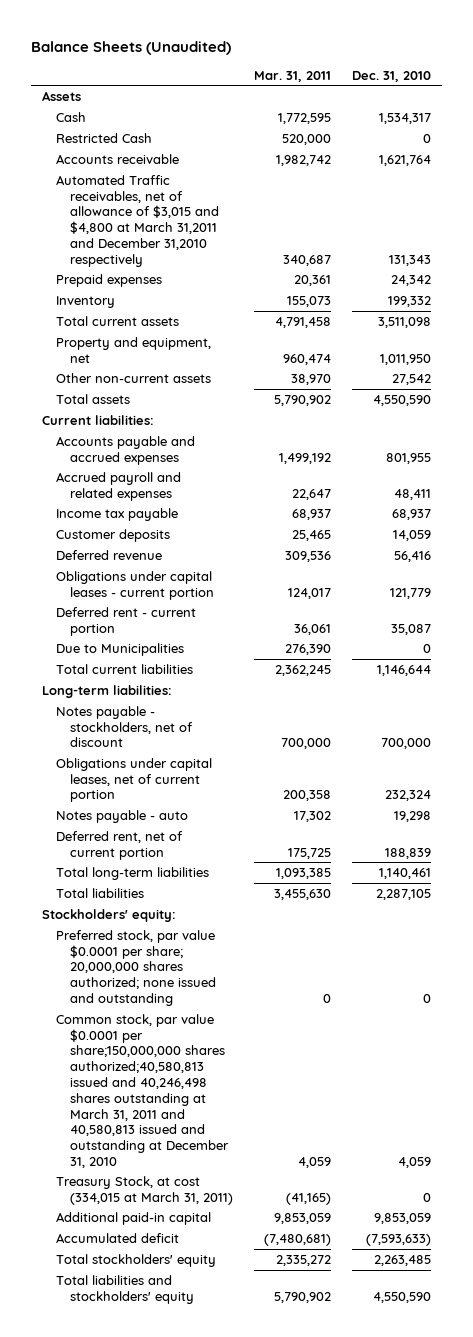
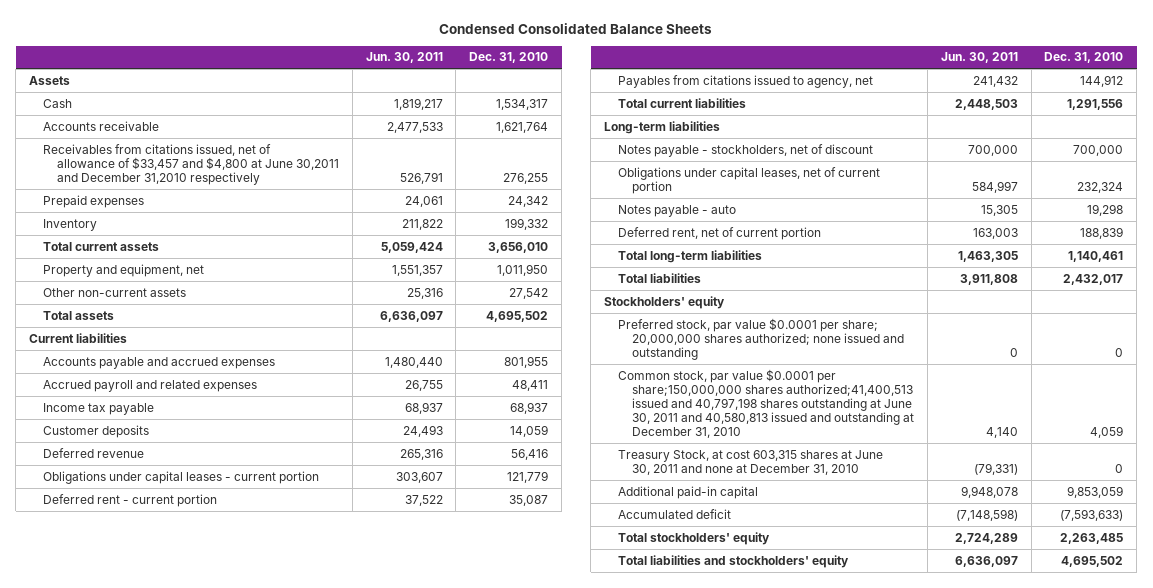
[31,40,232,55] Balance Sheets (Unaudited) -> [439,23,713,35] Condensed Consolidated Balance Sheets
[254,70,332,82] Mar. 31, 2011 -> none
none -> [365,52,443,64] Jun. 30, 2011
[56,132,153,143] Restricted Cash -> none
[56,174,220,267] Automated Traffic receivables, net of allowance of $3,015 and $4,800 at March 31,2011 and December 31,2010 respectively -> [42,143,339,185] Receivables from citations issued, net of allowance of $33,457 and $4,800 at June 30,2011 and December 31,2010 respectively
[389,254,432,266] 131,343 -> [503,172,549,184] 276,255
[378,316,432,328] 3,511,098 -> [488,241,549,253] 3,656,010
[373,394,432,406] 4,550,590 -> [486,310,549,322] 4,695,502
[41,414,154,425] Current liabilities: -> [29,332,128,343] Current liabilities
[56,642,185,656] Due to Municipalities -> none
none -> [618,74,874,88] Payables from citations issued to agency, net
[377,664,432,676] 1,146,644 -> [1067,98,1124,110] 1,291,556
[41,684,172,698] Long-term liabilities: -> [604,120,721,134] Long-term liabilities
[376,888,432,900] 2,287,105 -> [1063,273,1124,285] 2,432,017
[41,908,176,922] Stockholders' equity: -> [604,295,726,309] Stockholders' equity
[56,1013,230,1168] Common stock, par value $0.0001 per share;150,000,000 shares authorized;40,580,813 issued and 40,246,498 shares outstanding at March 31, 2011 and 40,580,813 issued and outstanding at December 31, 2010 -> [618,368,914,439] Common stock, par value $0.0001 per share;150,000,000 shares authorized;41,400,513 issued and 40,797,198 shares outstanding at June 30, 2011 and 40,580,813 issued and outstanding at December 31, 2010
[56,1175,234,1205] Treasury Stock, at cost (334,015 at March 31, 2011) -> [618,449,884,475] Treasury Stock, at cost 603,315 shares at June 30, 2011 and none at December 31, 2010
[373,1291,432,1303] 4,550,590 -> [1061,555,1124,567] 4,695,502

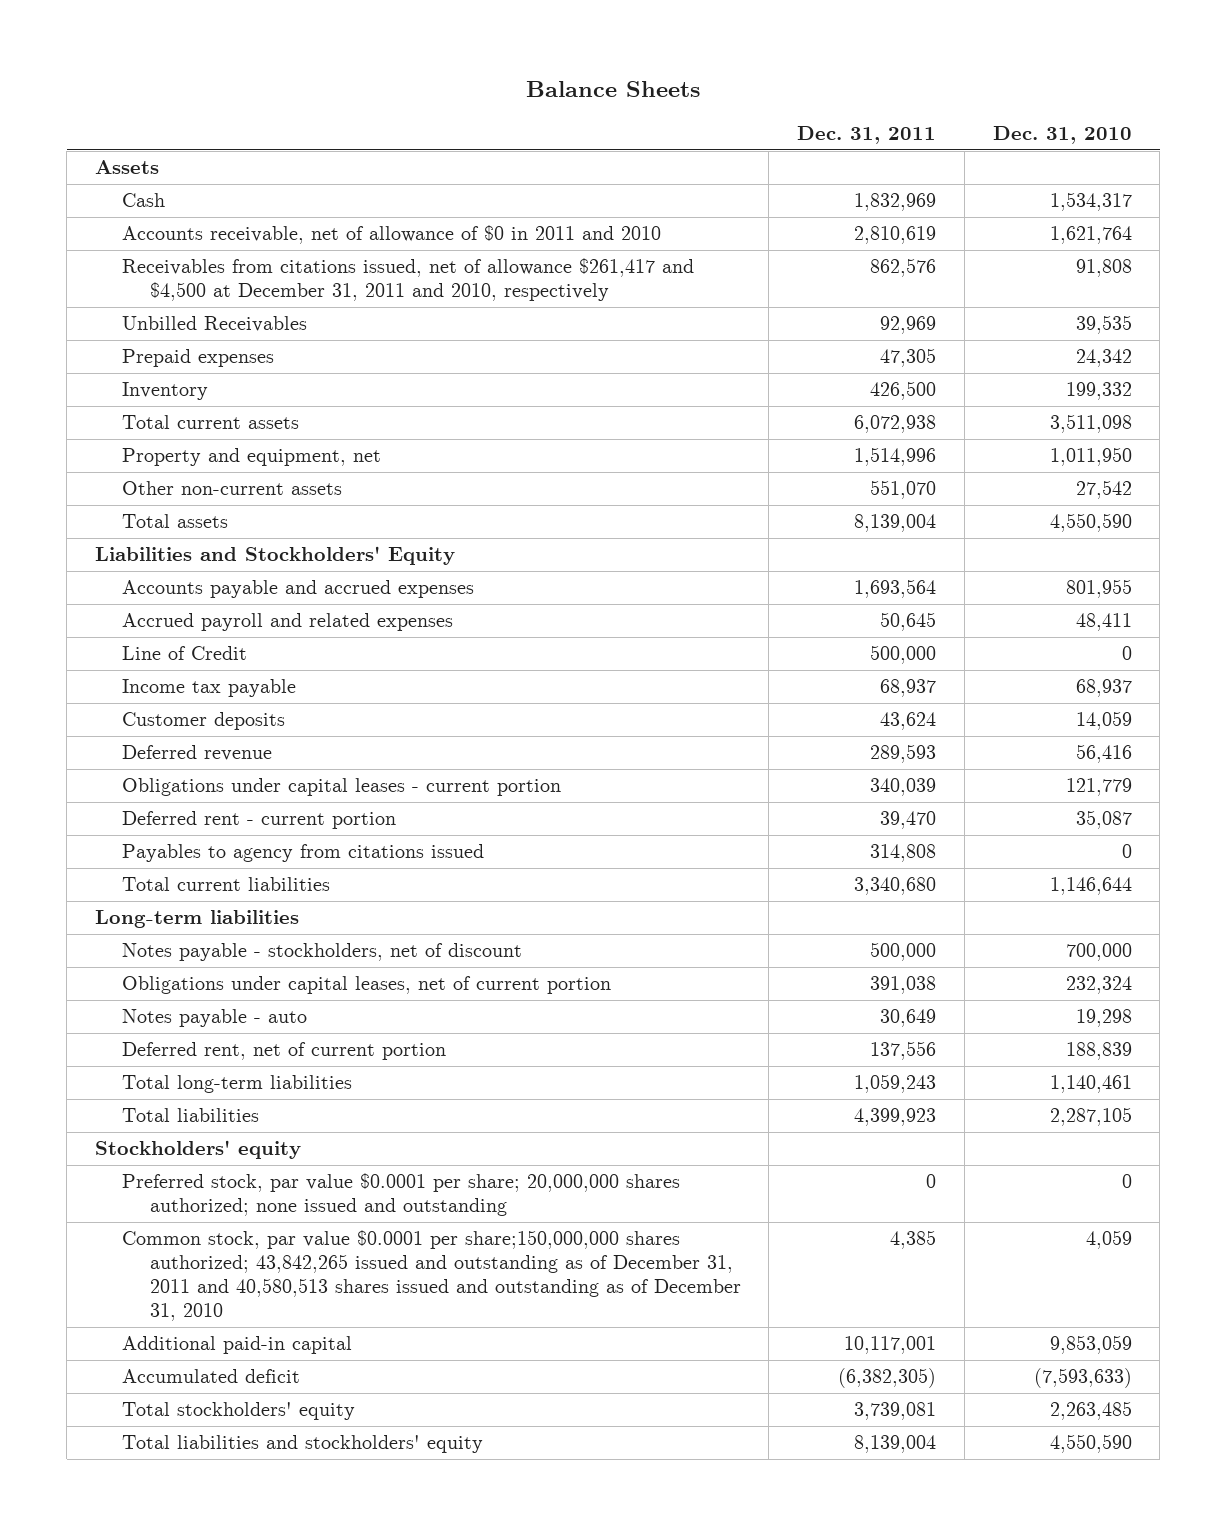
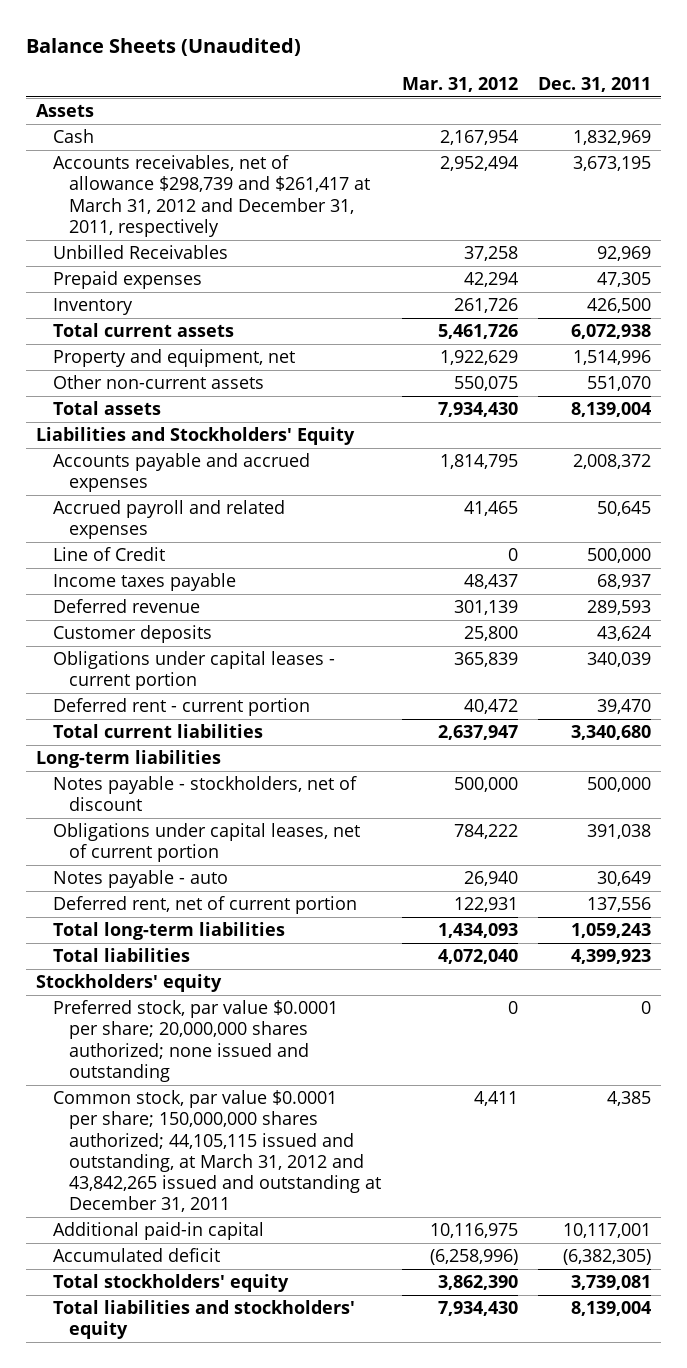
[526,81,701,98] Balance Sheets -> [25,38,301,57] Balance Sheets (Unaudited)
[992,125,1132,144] Dec. 31, 2010 -> none
none -> [401,77,518,93] Mar. 31, 2012
[122,258,695,302] Receivables from citations issued, net of allowance $261,417 and $4,500 at December 31, 2011 and 2010, respectively -> none
[122,225,662,245] Accounts receivable, net of allowance of $0 in 2011 and 2010 -> [52,155,371,237] Accounts receivables, net of allowance $298,739 and $261,417 at March 31, 2012 and December 31, 2011, respectively
[854,226,937,245] 2,810,619 -> [572,156,651,172] 3,673,195
[854,579,937,599] 1,693,564 -> [572,454,651,470] 2,008,372
[122,679,297,698] Income tax payable -> [52,573,236,592] Income taxes payable
[122,712,286,731] Customer deposits -> [52,625,212,644] Customer deposits
[122,844,485,863] Payables to agency from citations issued -> none
[122,1230,741,1322] Common stock, par value $0.0001 per share;150,000,000 shares authorized; 43,842,265 issued and outstanding as of December 31, 2011 and 40,580,513 shares issued and outstanding as of December 31, 2010 -> [52,1090,382,1212] Common stock, par value $0.0001 per share; 150,000,000 shares authorized; 44,105,115 issued and outstanding, at March 31, 2012 and 43,842,265 issued and outstanding at December 31, 2011

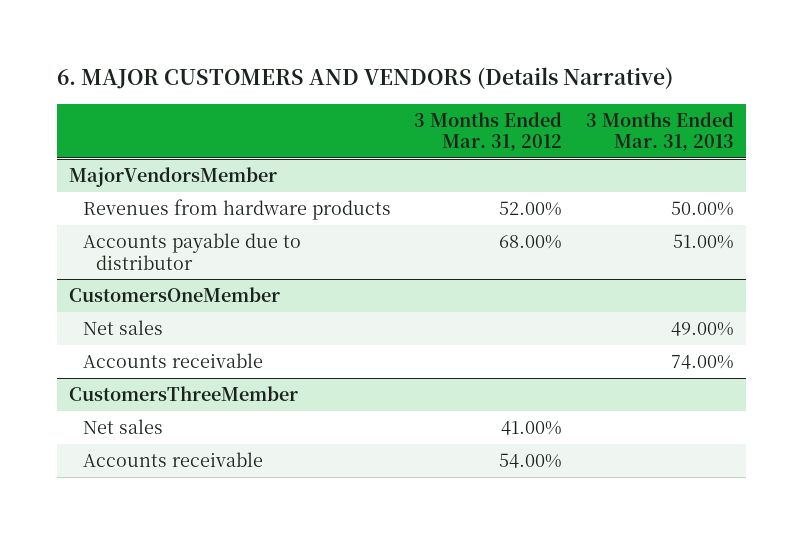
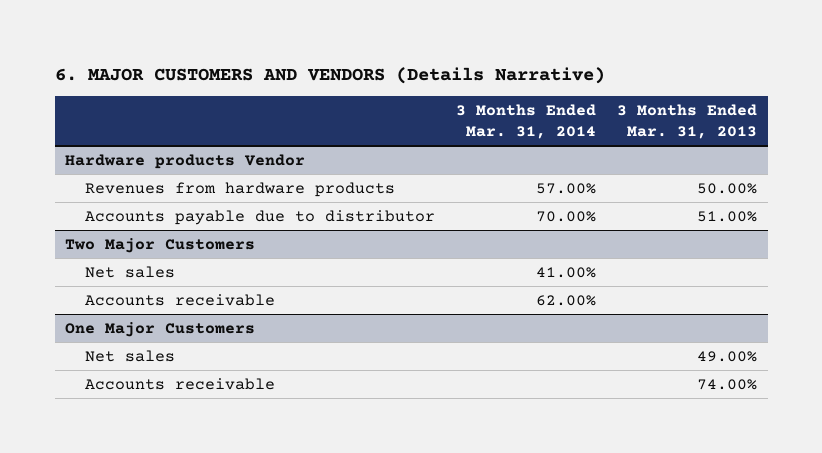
[414,111,563,152] 3 Months Ended Mar. 31, 2012 -> none
none -> [455,104,596,139] 3 Months Ended Mar. 31, 2014
[68,166,277,187] MajorVendorsMember -> none
none -> [65,153,306,169] Hardware products Vendor
[68,286,280,302] CustomersOneMember -> none
[82,319,163,335] Net sales -> none
[82,352,263,368] Accounts receivable -> none
[68,385,298,401] CustomersThreeMember -> none
none -> [65,237,256,253] Two Major Customers
none -> [65,321,256,337] One Major Customers
none -> [84,349,175,362] Net sales
none -> [84,377,275,390] Accounts receivable

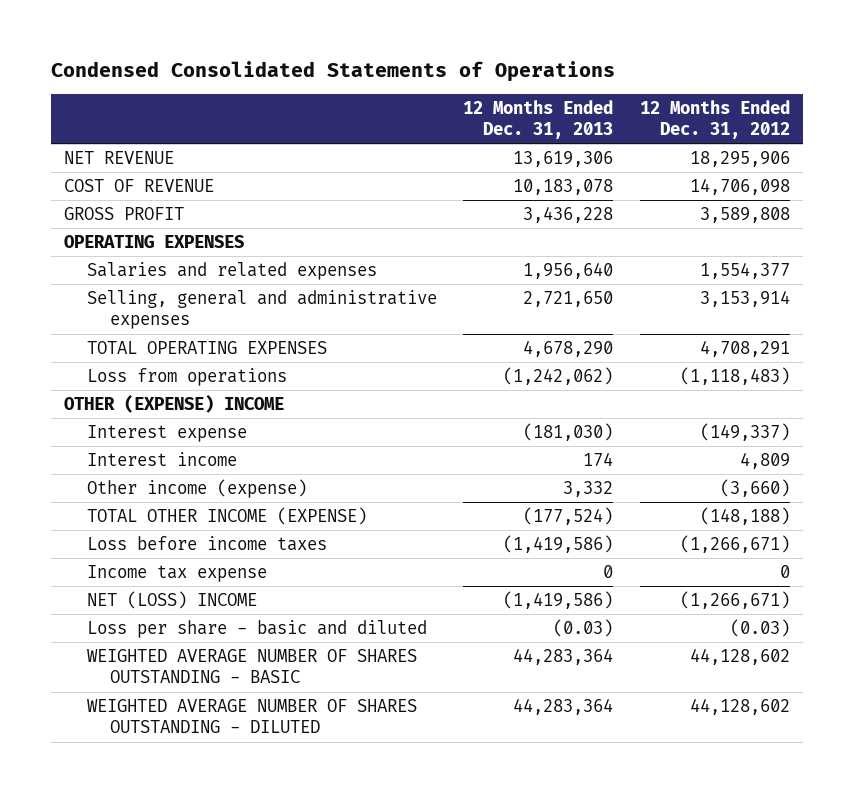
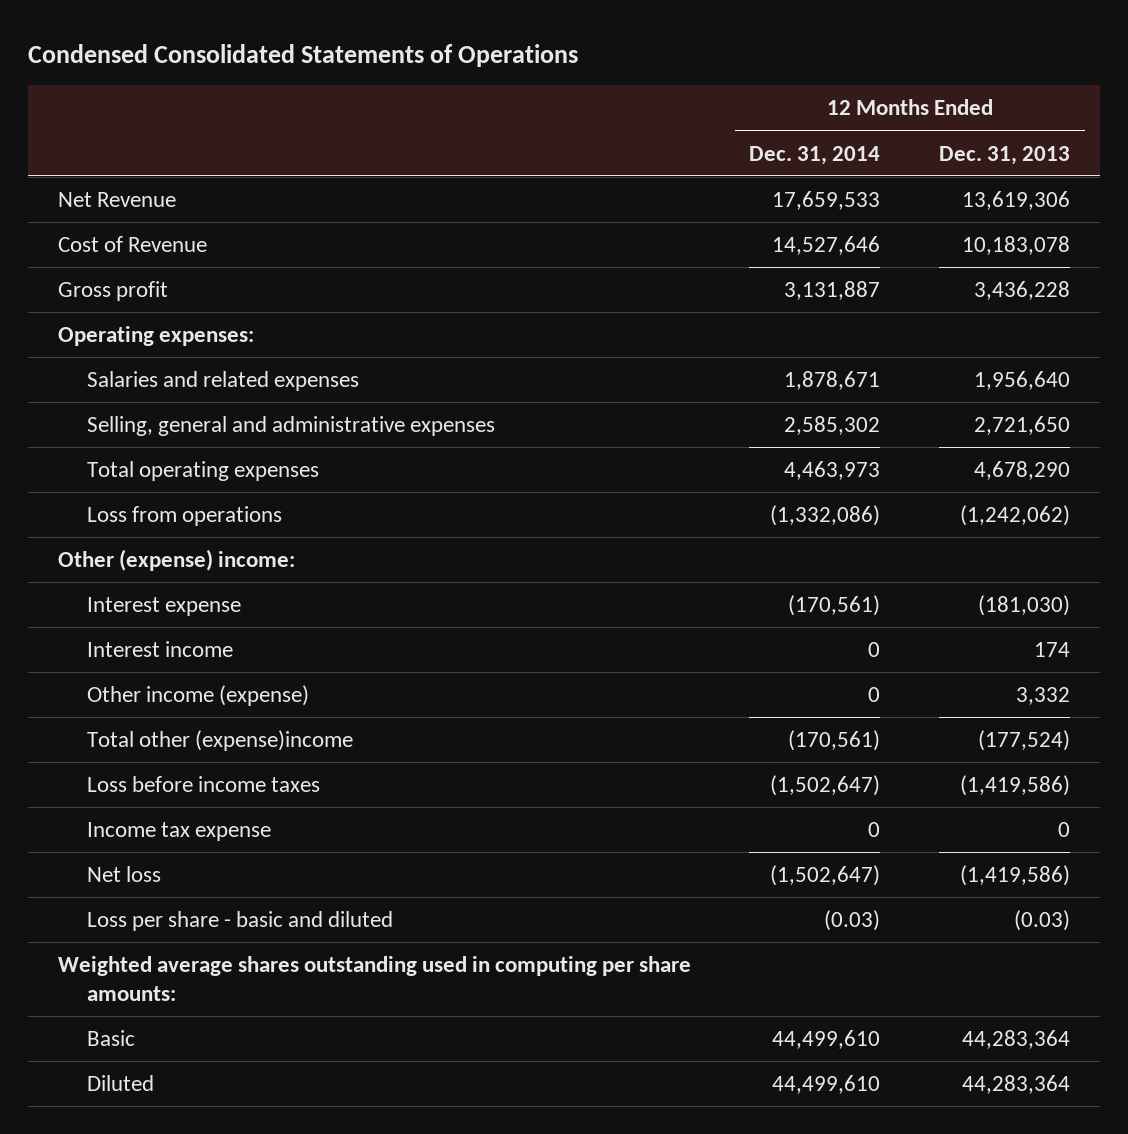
[639,99,790,139] 12 Months Ended Dec. 31, 2012 -> none
none -> [749,145,881,165] Dec. 31, 2014
[64,151,175,165] NET REVENUE -> [57,191,176,207] Net Revenue
[64,179,215,193] COST OF REVENUE -> [57,235,207,252] Cost of Revenue
[64,207,185,221] GROSS PROFIT -> [57,280,168,301] Gross profit
[64,235,245,249] OPERATING EXPENSES -> [57,325,254,346] Operating expenses:
[86,341,327,355] TOTAL OPERATING EXPENSES -> [87,460,320,481] Total operating expenses
[64,395,285,414] OTHER (EXPENSE) INCOME -> [57,548,295,571] Other (expense) income:
[86,507,367,526] TOTAL OTHER INCOME (EXPENSE) -> [87,729,354,751] Total other (expense)income
[86,591,257,610] NET (LOSS) INCOME -> [87,865,162,882] Net loss
none -> [57,955,691,1001] Weighted average shares outstanding used in computing per share amounts:
[86,649,417,684] WEIGHTED AVERAGE NUMBER OF SHARES OUTSTANDING - BASIC -> [87,1029,136,1046] Basic
[86,699,417,734] WEIGHTED AVERAGE NUMBER OF SHARES OUTSTANDING - DILUTED -> [87,1074,155,1091] Diluted

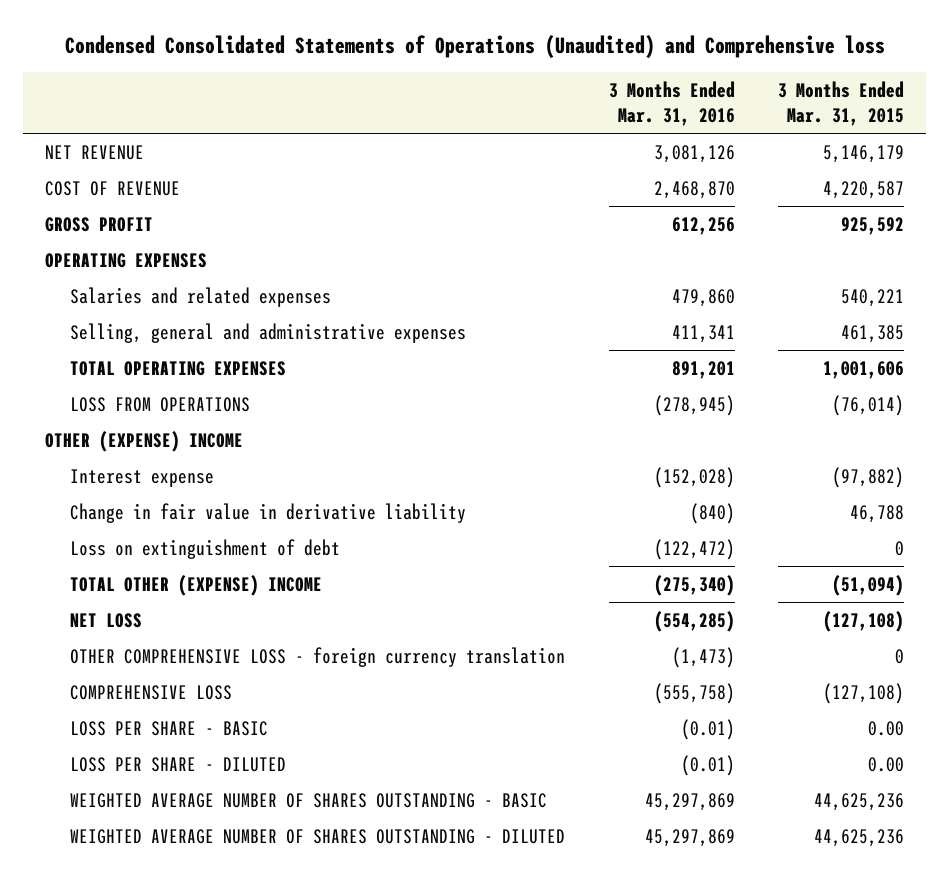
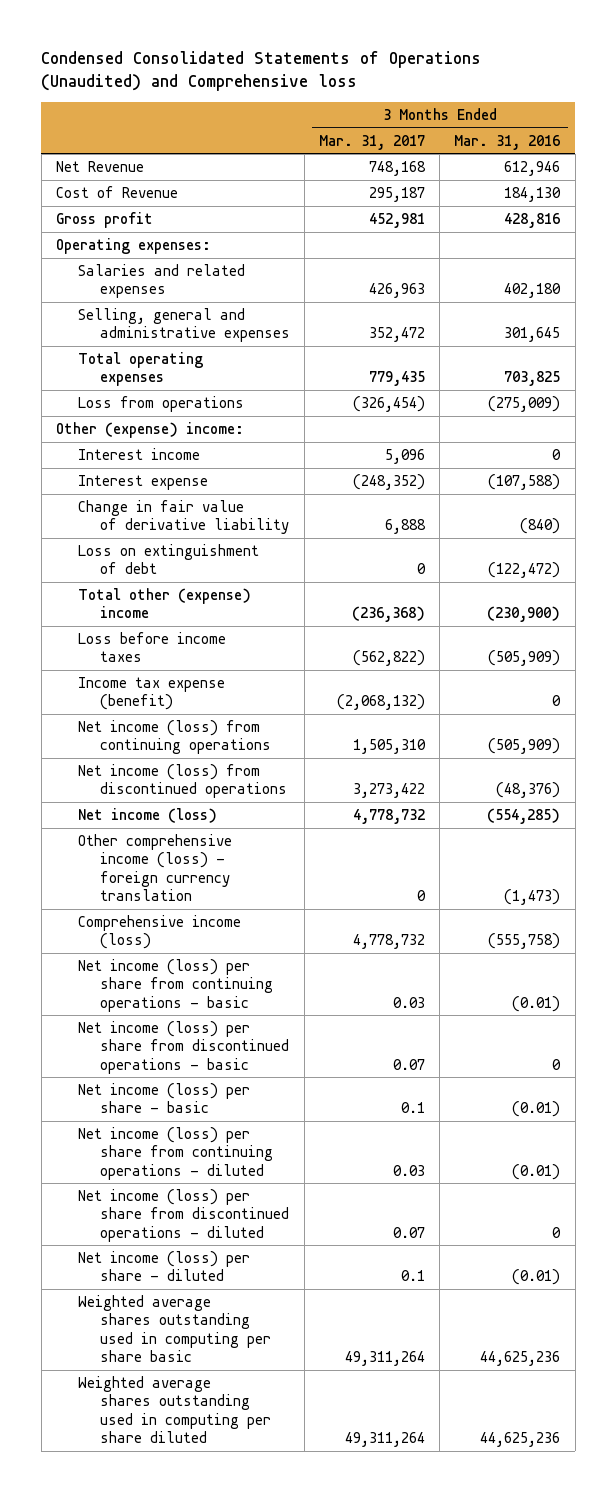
[778,81,905,126] 3 Months Ended Mar. 31, 2015 -> none
none -> [319,134,426,150] Mar. 31, 2017
[44,144,144,160] NET REVENUE -> [55,160,144,172] Net Revenue
[653,144,735,163] 3,081,126 -> [504,160,561,176] 612,946
[44,180,180,196] COST OF REVENUE -> [55,185,178,198] Cost of Revenue
[653,180,735,199] 2,468,870 -> [504,186,562,202] 184,130
[44,216,153,232] GROSS PROFIT -> [55,211,153,228] Gross profit
[671,216,735,235] 612,256 -> [504,212,561,228] 428,816
[44,252,207,268] OPERATING EXPENSES -> [55,237,211,254] Operating expenses:
[671,288,735,307] 479,860 -> [504,283,562,299] 402,180
[671,324,735,343] 411,341 -> [504,327,561,343] 301,645
[70,360,287,376] TOTAL OPERATING EXPENSES -> [77,351,203,387] Total operating expenses
[671,360,735,379] 891,201 -> [504,371,561,387] 703,825
[70,396,251,412] LOSS FROM OPERATIONS -> [77,395,244,412] Loss from operations
[653,394,735,416] (278,945) -> [488,395,561,412] (275,009)
[44,430,243,452] OTHER (EXPENSE) INCOME -> [55,421,244,438] Other (expense) income:
none -> [77,447,200,460] Interest income
[653,466,735,488] (152,028) -> [488,473,561,490] (107,588)
[70,502,467,523] Change in fair value in derivative liability -> [77,499,290,535] Change in fair value of derivative liability
[70,574,323,596] TOTAL OTHER (EXPENSE) INCOME -> [77,587,251,619] Total other (expense) income
[653,574,735,596] (275,340) -> [487,606,561,623] (230,900)
none -> [77,631,226,663] Loss before income taxes
none -> [77,676,225,711] Income tax expense (benefit)
none -> [77,719,272,755] Net income (loss) from continuing operations
none -> [77,763,288,799] Net income (loss) from discontinued operations
[70,612,143,628] NET LOSS -> [77,807,217,823] Net income (loss)
[70,646,566,667] OTHER COMPREHENSIVE LOSS - foreign currency translation -> [77,833,232,902] Other comprehensive income (loss) - foreign currency translation
[70,684,233,700] COMPREHENSIVE LOSS -> [77,914,241,950] Comprehensive income (loss)
none -> [77,958,274,1012] Net income (loss) per share from continuing operations - basic
none -> [77,1020,290,1074] Net income (loss) per share from discontinued operations - basic
[70,720,269,736] LOSS PER SHARE - BASIC -> [77,1082,250,1114] Net income (loss) per share - basic
none -> [77,1126,274,1180] Net income (loss) per share from continuing operations - diluted
none -> [77,1188,290,1242] Net income (loss) per share from discontinued operations - diluted
[70,756,287,772] LOSS PER SHARE - DILUTED -> [77,1250,250,1282] Net income (loss) per share - diluted
[70,792,548,808] WEIGHTED AVERAGE NUMBER OF SHARES OUTSTANDING - BASIC -> [77,1294,272,1363] Weighted average shares outstanding used in computing per share basic
[644,792,735,811] 45,297,869 -> [480,1351,561,1367] 44,625,236
[70,828,566,844] WEIGHTED AVERAGE NUMBER OF SHARES OUTSTANDING - DILUTED -> [77,1375,272,1444] Weighted average shares outstanding used in computing per share diluted
[644,828,735,847] 45,297,869 -> [480,1432,561,1448] 44,625,236

